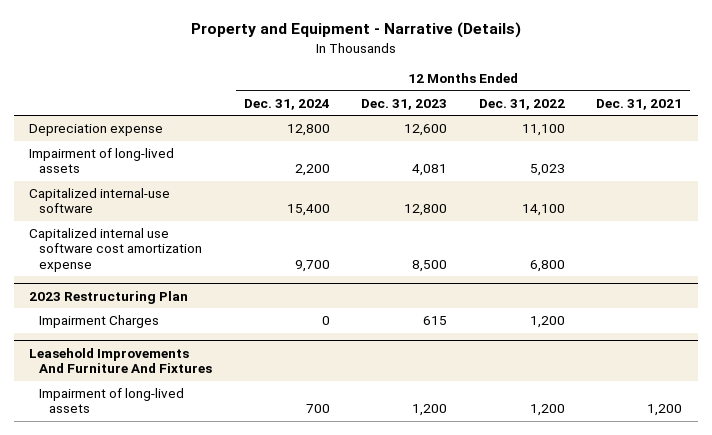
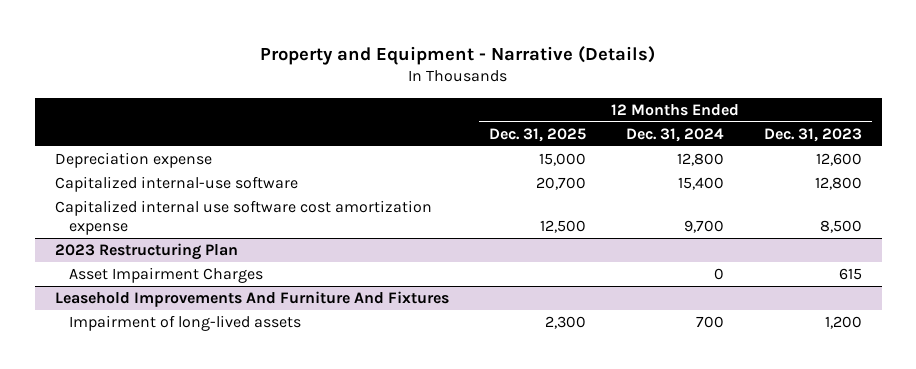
[478,98,565,110] Dec. 31, 2022 -> none
[596,98,683,110] Dec. 31, 2021 -> none
none -> [488,127,586,142] Dec. 31, 2025
[29,148,175,174] Impairment of long-lived assets -> none
[39,315,160,329] Impairment Charges -> [68,267,263,284] Asset Impairment Charges

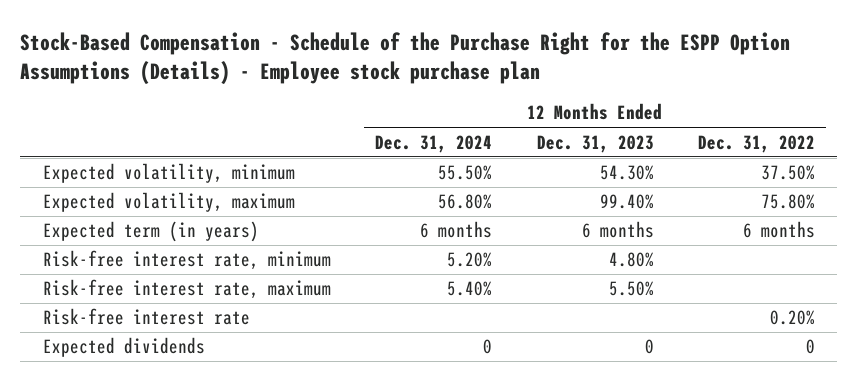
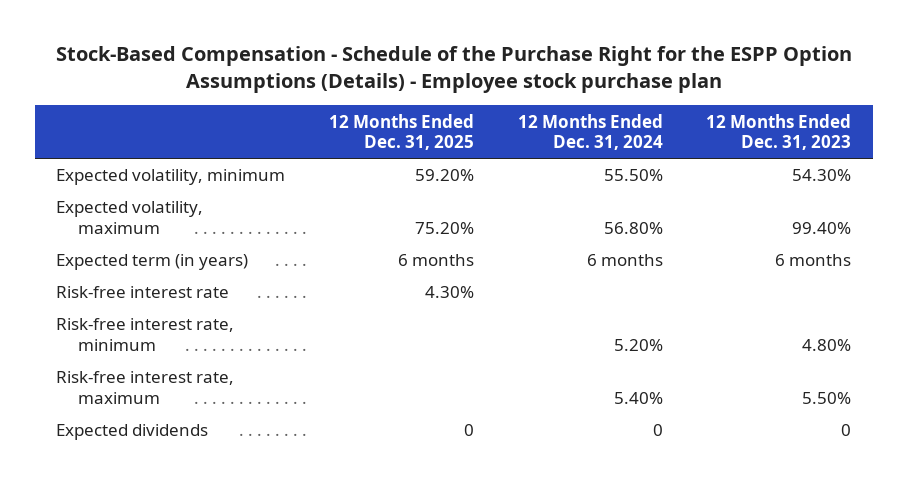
[698,134,816,153] Dec. 31, 2022 -> none
none -> [329,113,475,151] 12 Months Ended Dec. 31, 2025
[42,308,250,326] Risk-free interest rate -> [56,286,230,299] Risk-free interest rate

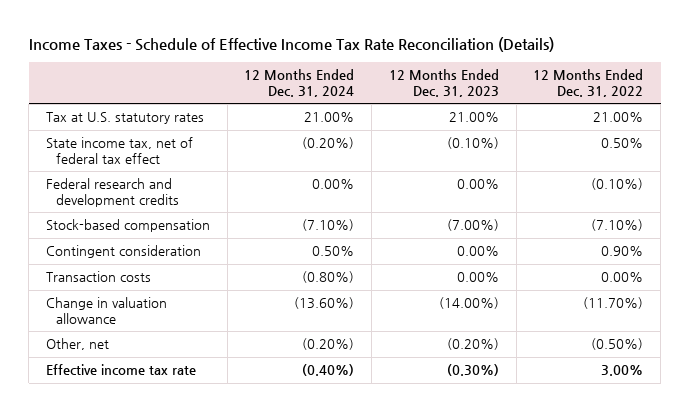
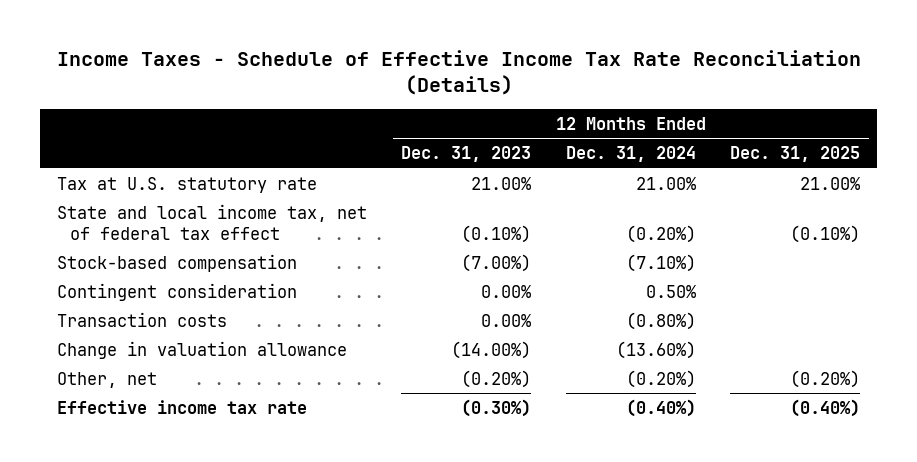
[533,69,644,98] 12 Months Ended Dec. 31, 2022 -> none
none -> [730,146,861,163] Dec. 31, 2025
[45,178,180,208] Federal research and development credits -> none
[45,112,204,125] Tax at U.S. statutory rates -> [57,176,318,193] Tax at U.S. statutory rate
[45,137,193,165] State income tax, net of federal tax effect -> [57,203,368,240] State and local income tax, net of federal tax effect

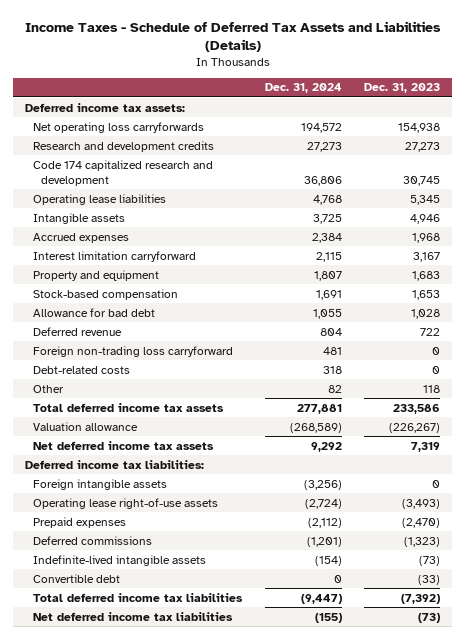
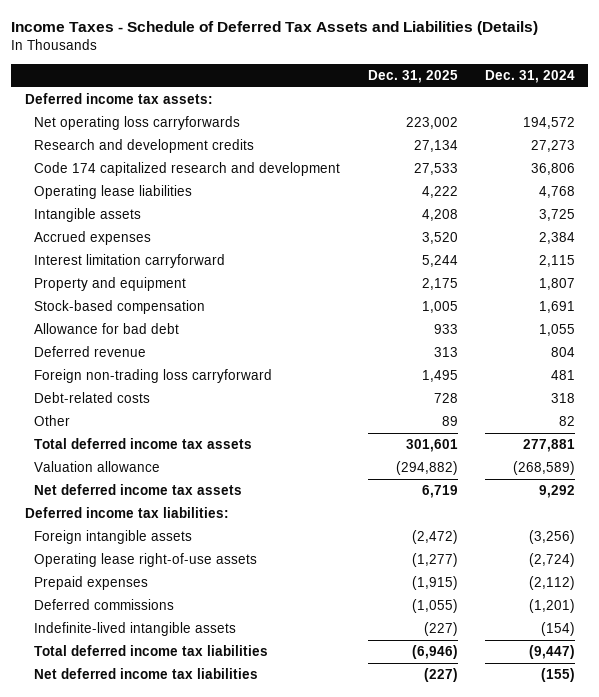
[364,83,441,94] Dec. 31, 2023 -> none
none -> [367,69,458,83] Dec. 31, 2025
[33,573,121,583] Convertible debt -> none

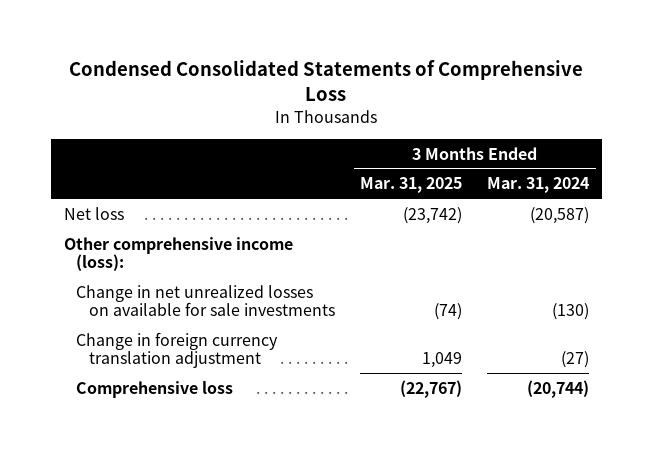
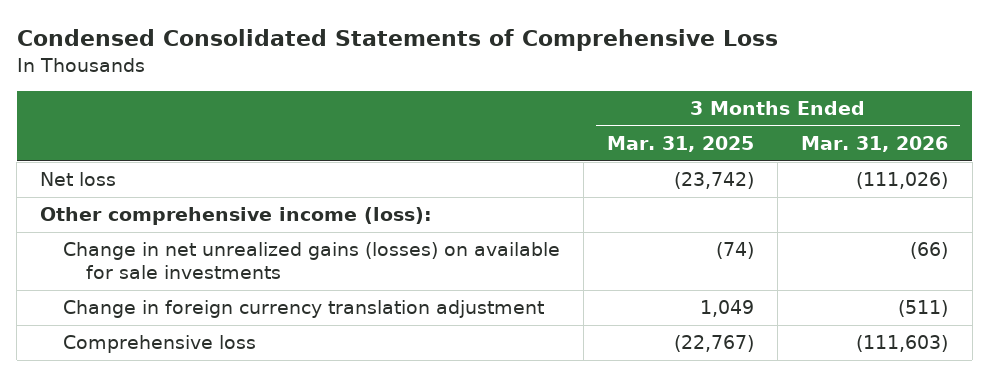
[487,177,590,194] Mar. 31, 2024 -> none
none -> [801,136,949,153] Mar. 31, 2026
[76,284,336,317] Change in net unrealized losses on available for sale investments -> [63,242,561,280] Change in net unrealized gains (losses) on available for sale investments

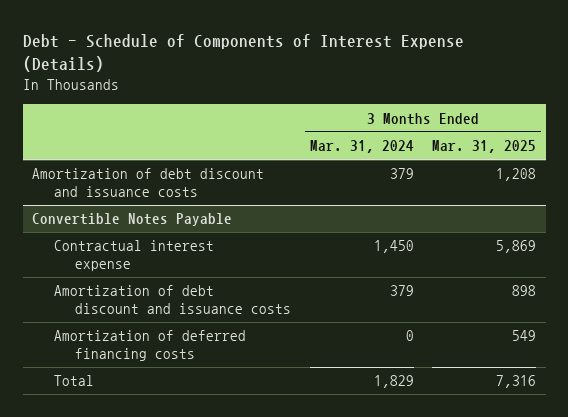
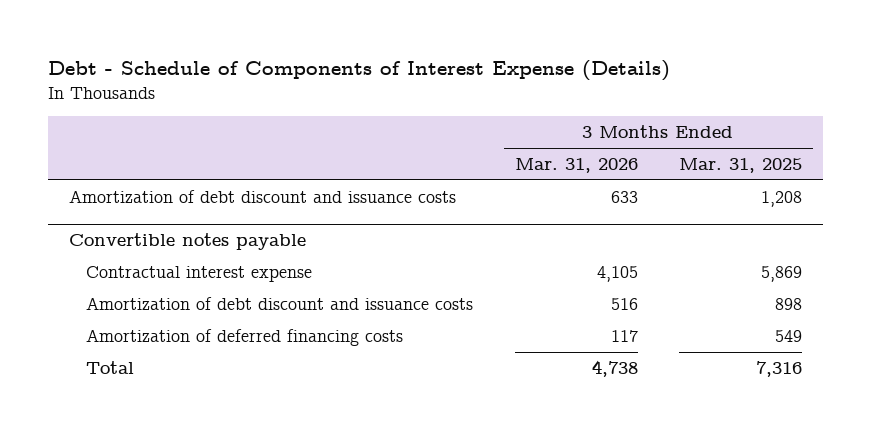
[309,140,414,154] Mar. 31, 2024 -> none
none -> [514,158,638,174] Mar. 31, 2026
[31,213,232,227] Convertible Notes Payable -> [68,233,306,251] Convertible notes payable

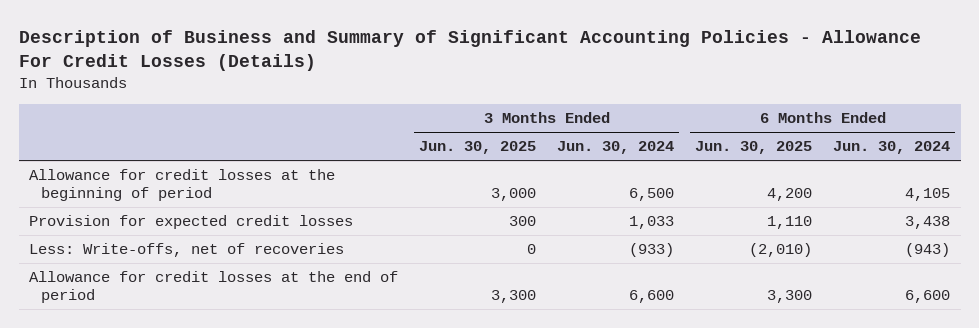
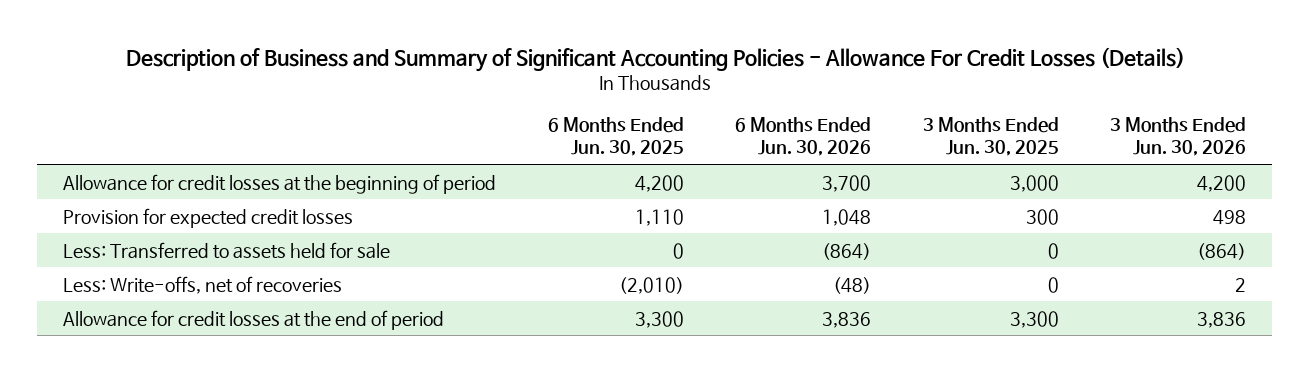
[557,141,675,155] Jun. 30, 2024 -> none
[833,141,951,155] Jun. 30, 2024 -> none
none -> [735,117,872,157] 6 Months Ended Jun. 30, 2026
none -> [1110,117,1247,157] 3 Months Ended Jun. 30, 2026
none -> [63,241,391,259] Less: Transferred to assets held for sale

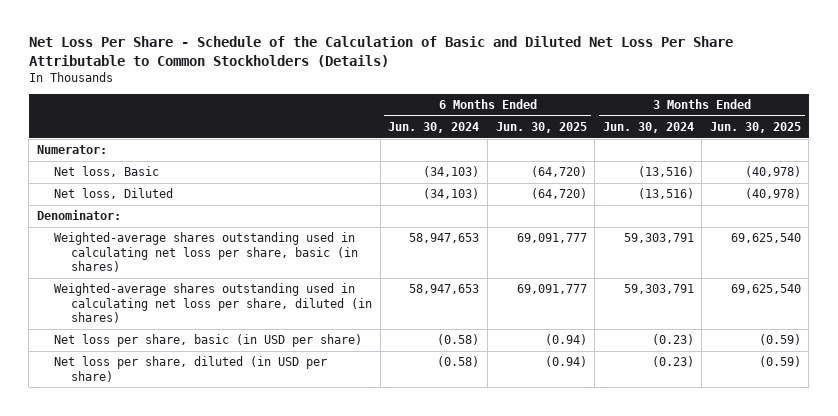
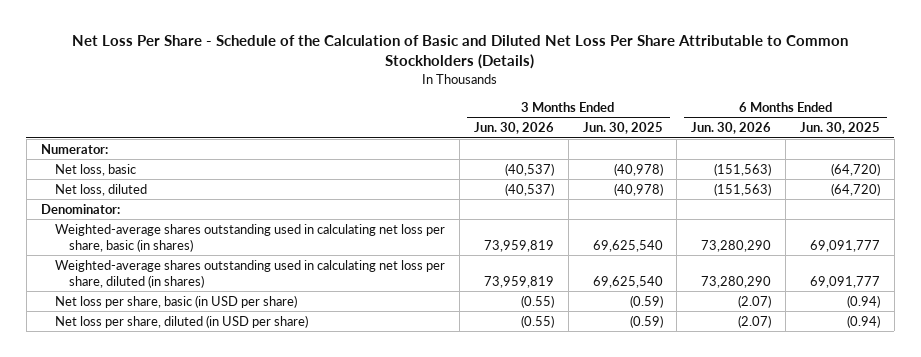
[388,121,480,133] Jun. 30, 2024 -> none
[602,121,694,133] Jun. 30, 2024 -> none
none -> [473,122,554,135] Jun. 30, 2026
none -> [691,122,772,135] Jun. 30, 2026
[54,166,160,178] Net loss, Basic -> [55,163,137,176] Net loss, basic
[54,188,174,200] Net loss, Diluted -> [55,183,148,196] Net loss, diluted

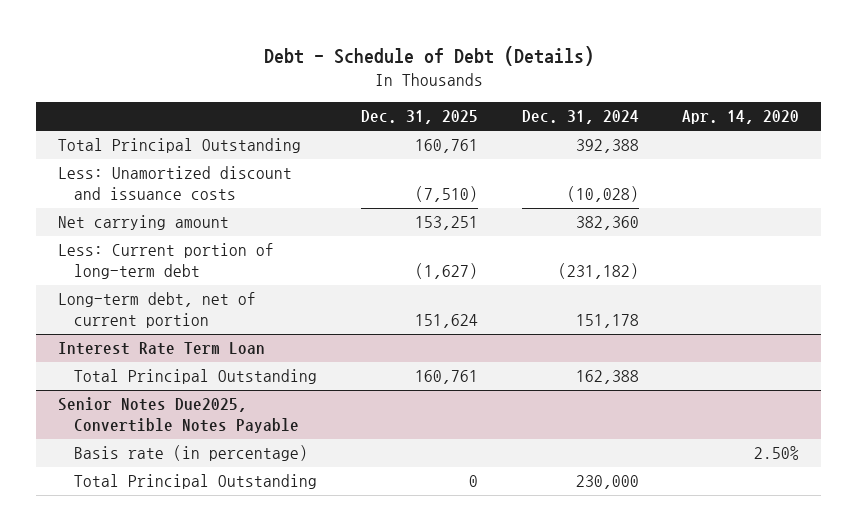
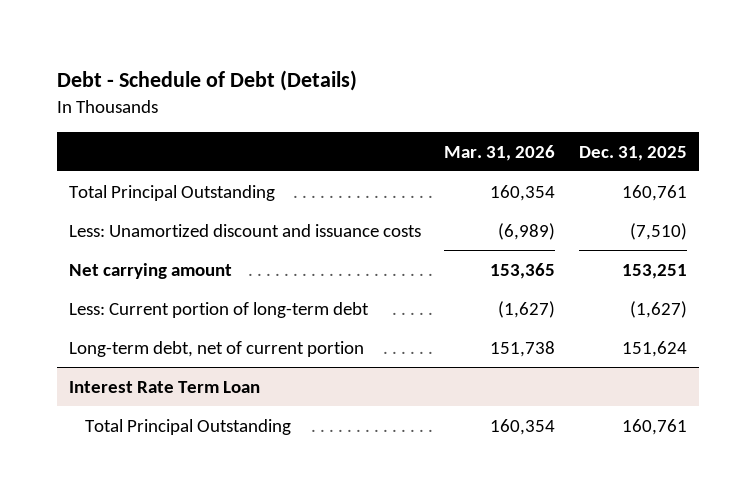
[521,110,639,125] Dec. 31, 2024 -> none
[682,110,800,125] Apr. 14, 2020 -> none
none -> [444,144,556,161] Mar. 31, 2026
[57,397,300,434] Senior Notes Due2025, Convertible Notes Payable -> none
[74,445,309,462] Basis rate (in percentage) -> none
[74,474,318,490] Total Principal Outstanding -> none

